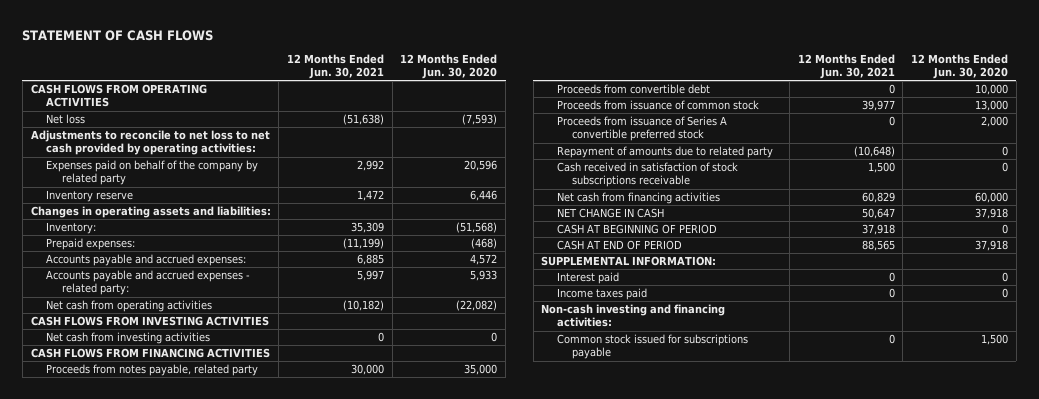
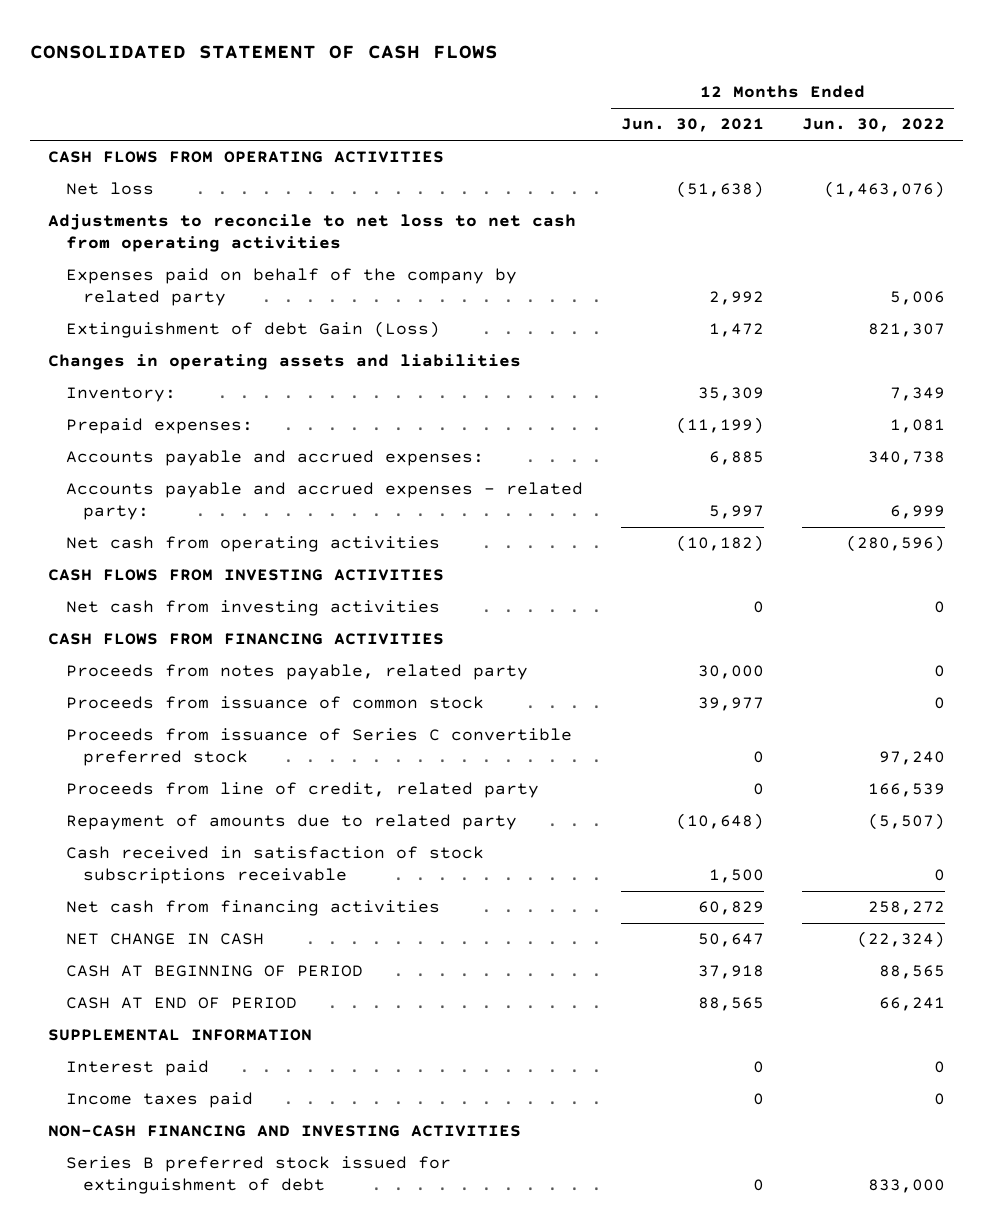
[22,29,214,41] STATEMENT OF CASH FLOWS -> [29,44,498,59] CONSOLIDATED STATEMENT OF CASH FLOWS
[400,53,498,80] 12 Months Ended Jun. 30, 2020 -> none
none -> [801,118,945,133] Jun. 30, 2022
[30,130,270,156] Adjustments to reconcile to net loss to net cash provided by operating activities: -> [48,214,577,253] Adjustments to reconcile to net loss to net cash from operating activities
[46,190,134,203] Inventory reserve -> [65,321,440,339] Extinguishment of debt Gain (Loss)
[30,206,271,219] Changes in operating assets and liabilities: -> [48,354,522,371] Changes in operating assets and liabilities
[556,84,710,95] Proceeds from convertible debt -> none
[556,116,727,142] Proceeds from issuance of Series A convertible preferred stock -> [65,728,572,767] Proceeds from issuance of Series C convertible preferred stock
none -> [65,782,539,799] Proceeds from line of credit, related party
[541,256,717,267] SUPPLEMENTAL INFORMATION: -> [48,1029,313,1042] SUPPLEMENTAL INFORMATION
[541,304,726,328] Non-cash investing and financing activities: -> [48,1125,522,1138] NON-CASH FINANCING AND INVESTING ACTIVITIES
[556,334,748,360] Common stock issued for subscriptions payable -> [65,1156,451,1195] Series B preferred stock issued for extinguishment of debt

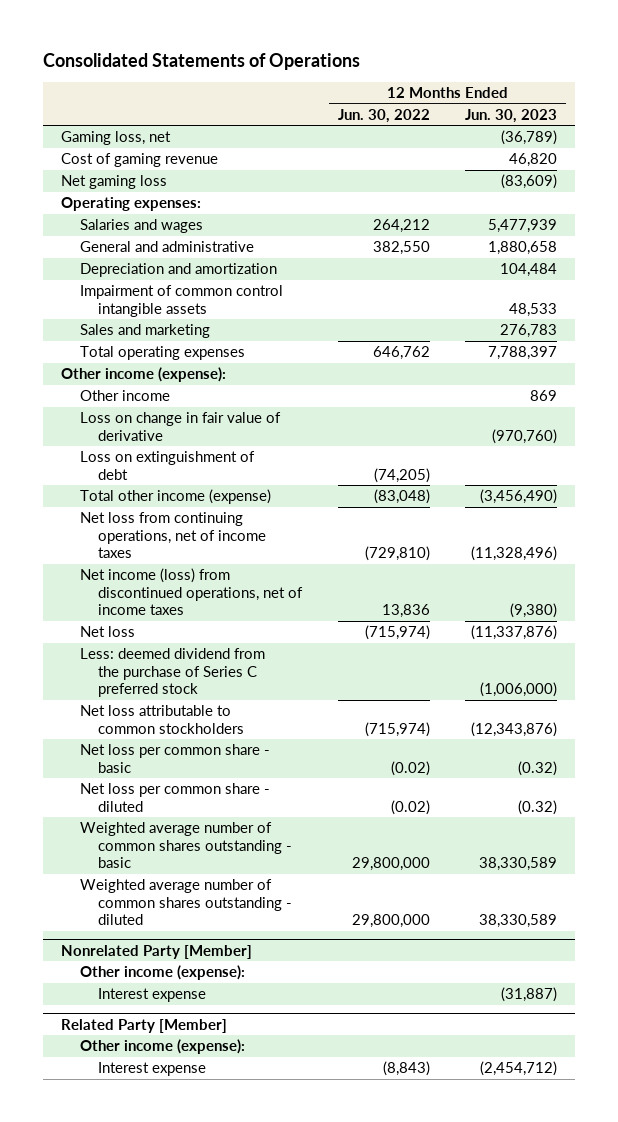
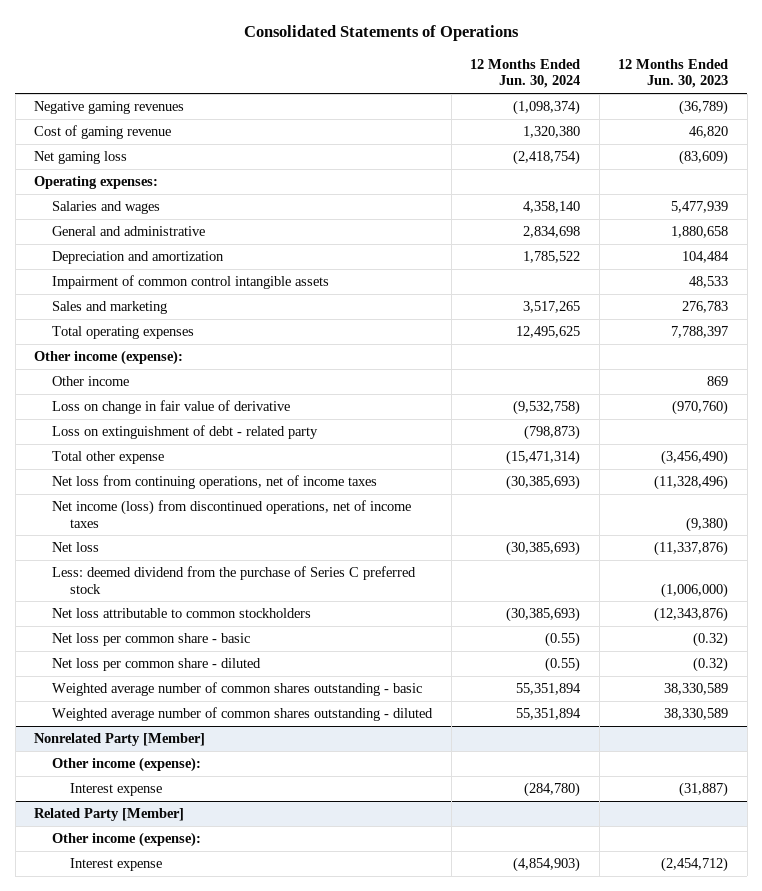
[337,108,430,123] Jun. 30, 2022 -> none
none -> [470,58,581,89] 12 Months Ended Jun. 30, 2024
[61,131,172,146] Gaming loss, net -> [34,101,185,115] Negative gaming revenues
[79,451,255,480] Loss on extinguishment of debt -> [52,425,319,440] Loss on extinguishment of debt - related party
[79,489,271,505] Total other income (expense) -> [52,451,165,465] Total other expense

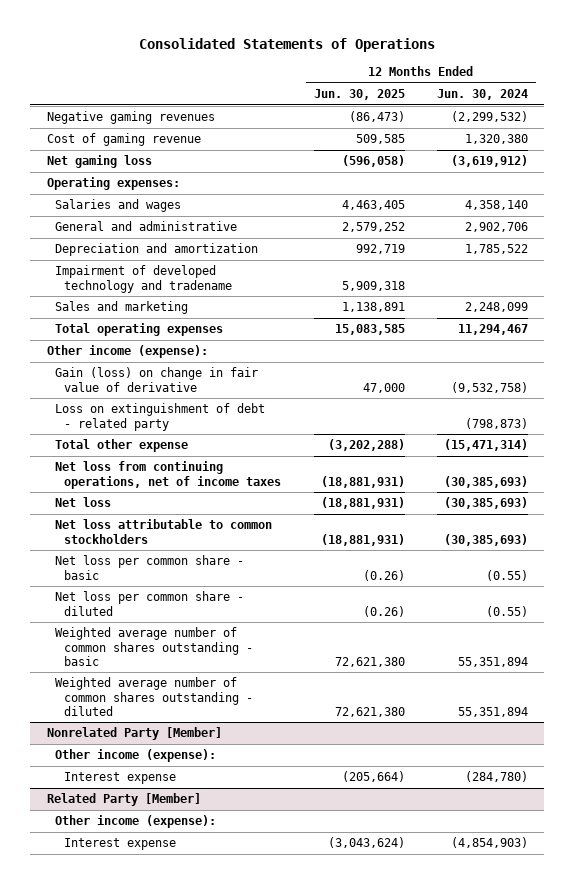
[618,58,729,89] 12 Months Ended Jun. 30, 2023 -> none
none -> [313,89,405,101] Jun. 30, 2025
[513,100,581,116] (1,098,374) -> [451,111,529,123] (2,299,532)
[513,150,581,166] (2,418,754) -> [451,155,529,168] (3,619,912)
[523,226,581,239] 2,834,698 -> [465,222,529,233] 2,902,706
[52,275,330,290] Impairment of common control intangible assets -> [55,265,233,293] Impairment of developed technology and tradename
[523,301,581,314] 3,517,265 -> [465,302,529,313] 2,248,099
[516,326,581,339] 12,495,625 -> [458,324,529,336] 11,294,467
[52,376,130,387] Other income -> none
[52,400,291,415] Loss on change in fair value of derivative -> [55,367,259,392] Gain (loss) on change in fair value of derivative
[52,500,412,528] Net income (loss) from discontinued operations, net of income taxes -> none
[52,566,417,594] Less: deemed dividend from the purchase of Series C preferred stock -> none

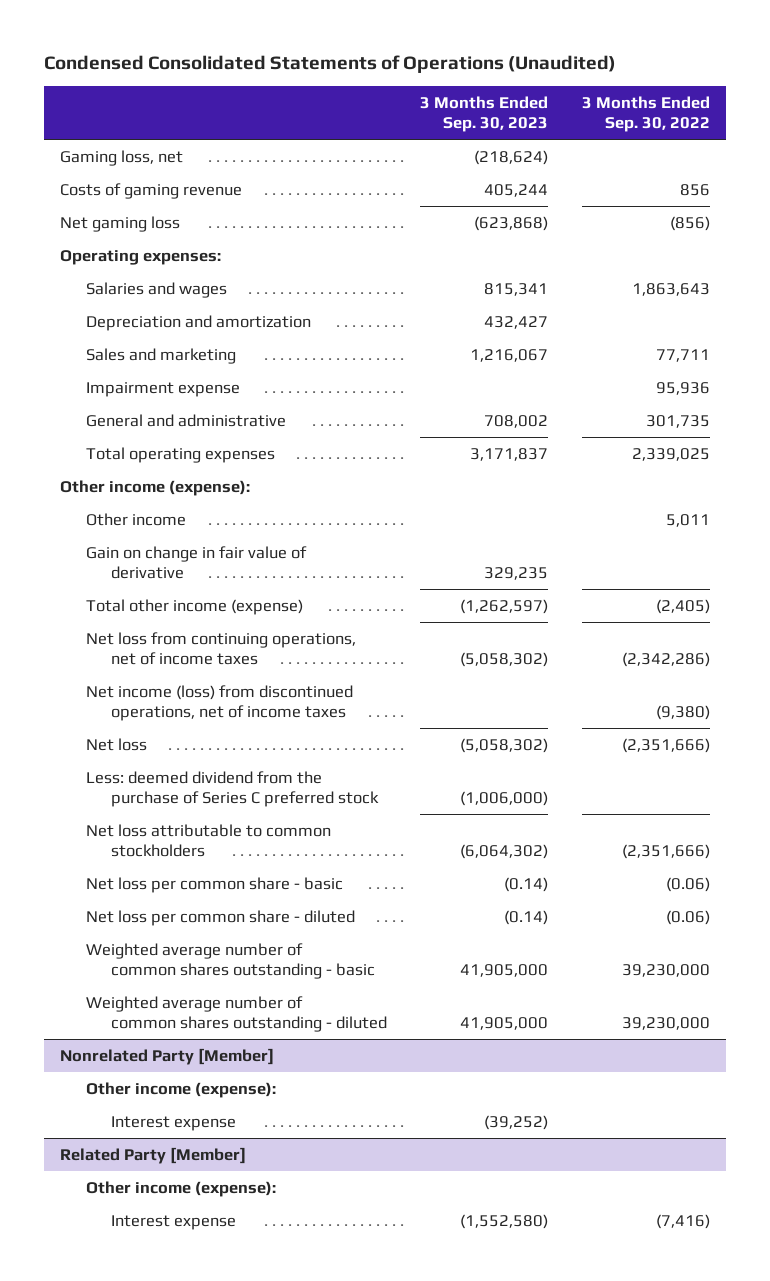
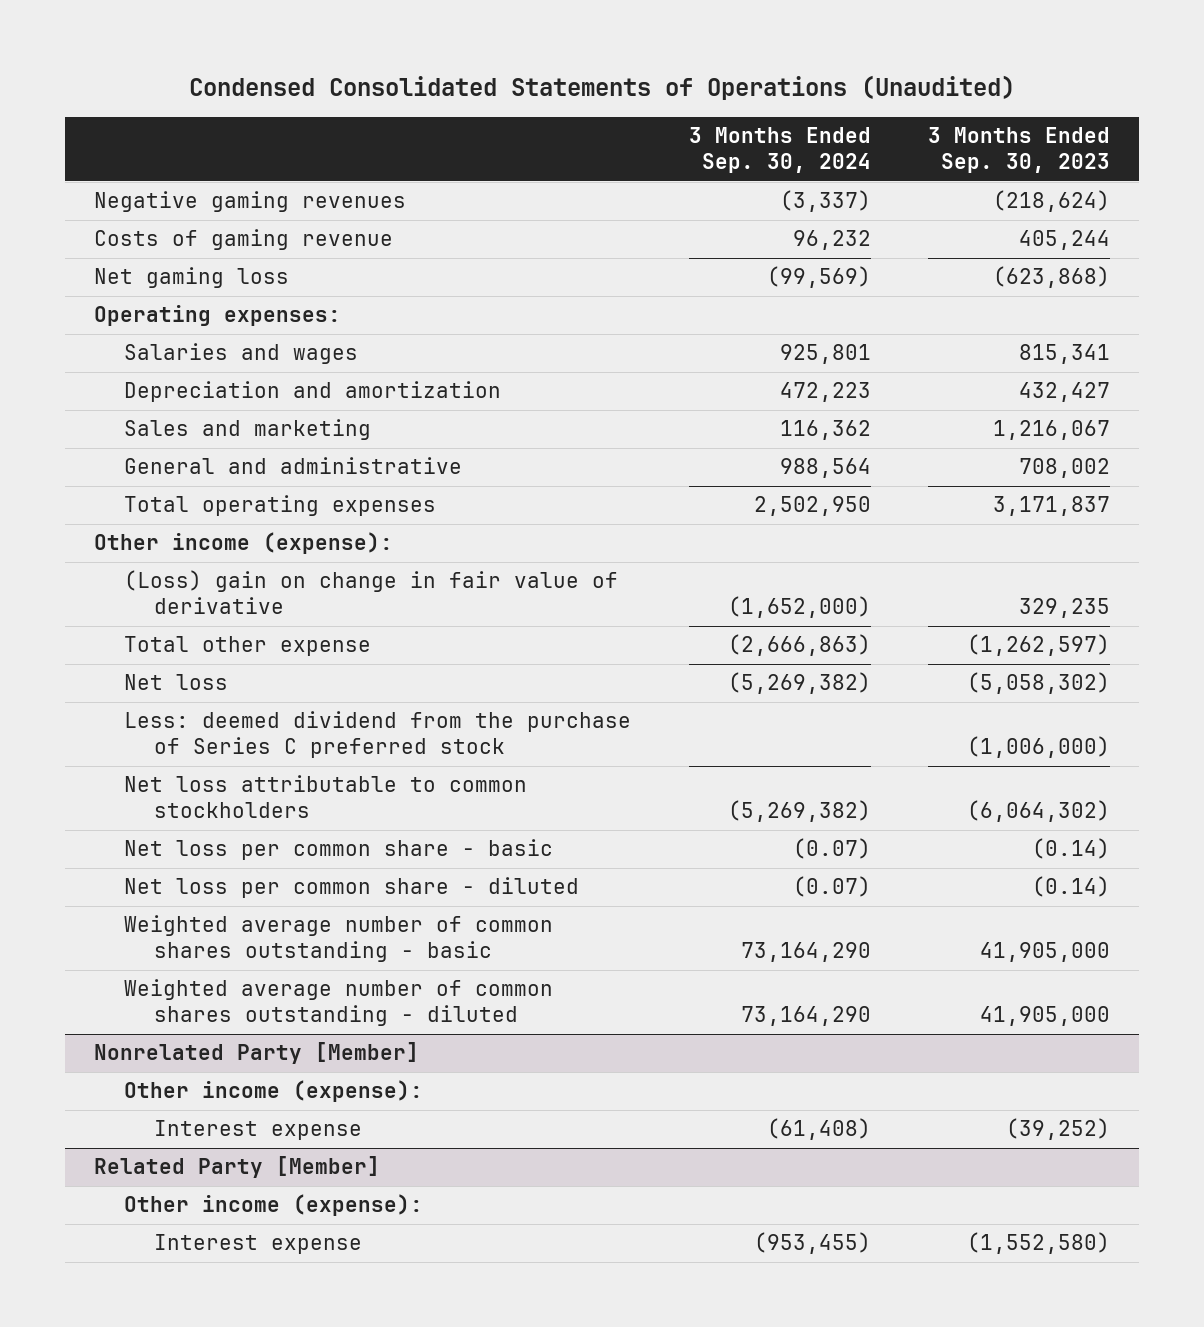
[581,95,710,133] 3 Months Ended Sep. 30, 2022 -> none
none -> [688,126,871,173] 3 Months Ended Sep. 30, 2024
[60,149,184,166] Gaming loss, net -> [93,191,406,213] Negative gaming revenues
[85,381,240,397] Impairment expense -> none
[85,512,186,526] Other income -> none
[85,631,356,666] Net loss from continuing operations, net of income taxes -> none
[85,684,353,722] Net income (loss) from discontinued operations, net of income taxes -> none
[85,545,307,580] Gain on change in fair value of derivative -> [123,570,618,615] (Loss) gain on change in fair value of derivative
[85,598,303,615] Total other income (expense) -> [123,636,371,657] Total other expense

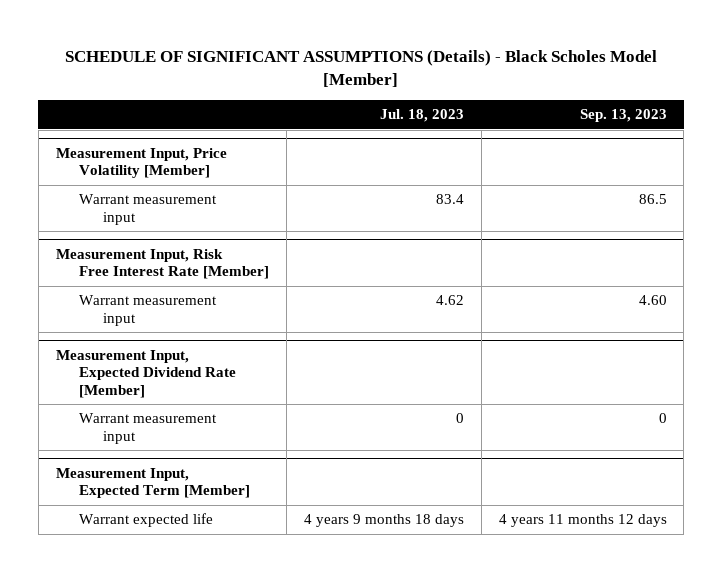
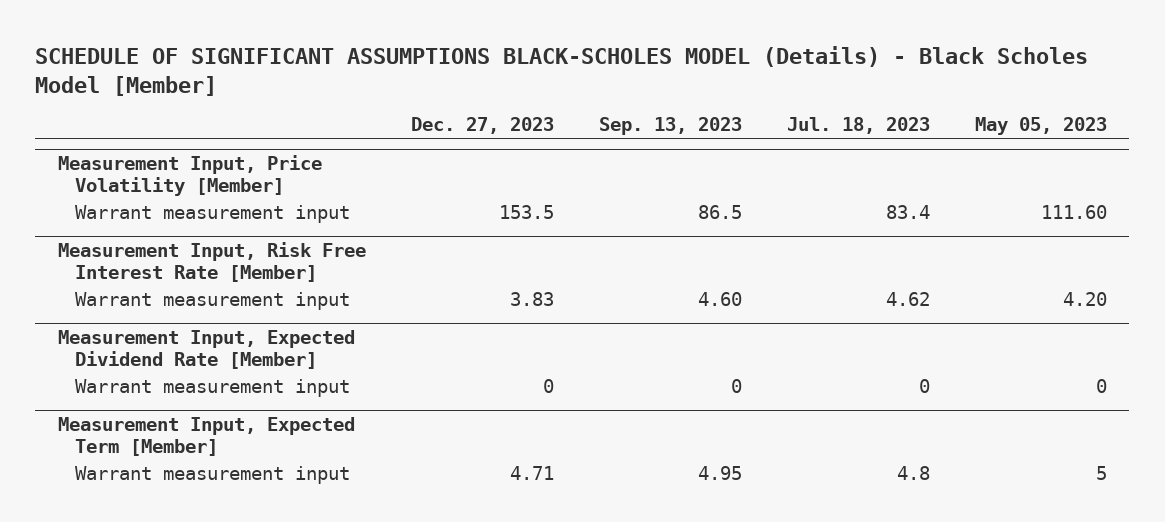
[65,49,658,87] SCHEDULE OF SIGNIFICANT ASSUMPTIONS (Details) - Black Scholes Model [Member] -> [35,45,1089,96] SCHEDULE OF SIGNIFICANT ASSUMPTIONS BLACK-SCHOLES MODEL (Details) - Black Scholes Model [Member]
none -> [410,117,554,135] Dec. 27, 2023
none -> [974,117,1107,136] May 05, 2023
[79,513,214,528] Warrant expected life -> none
none -> [75,466,351,485] Warrant measurement input

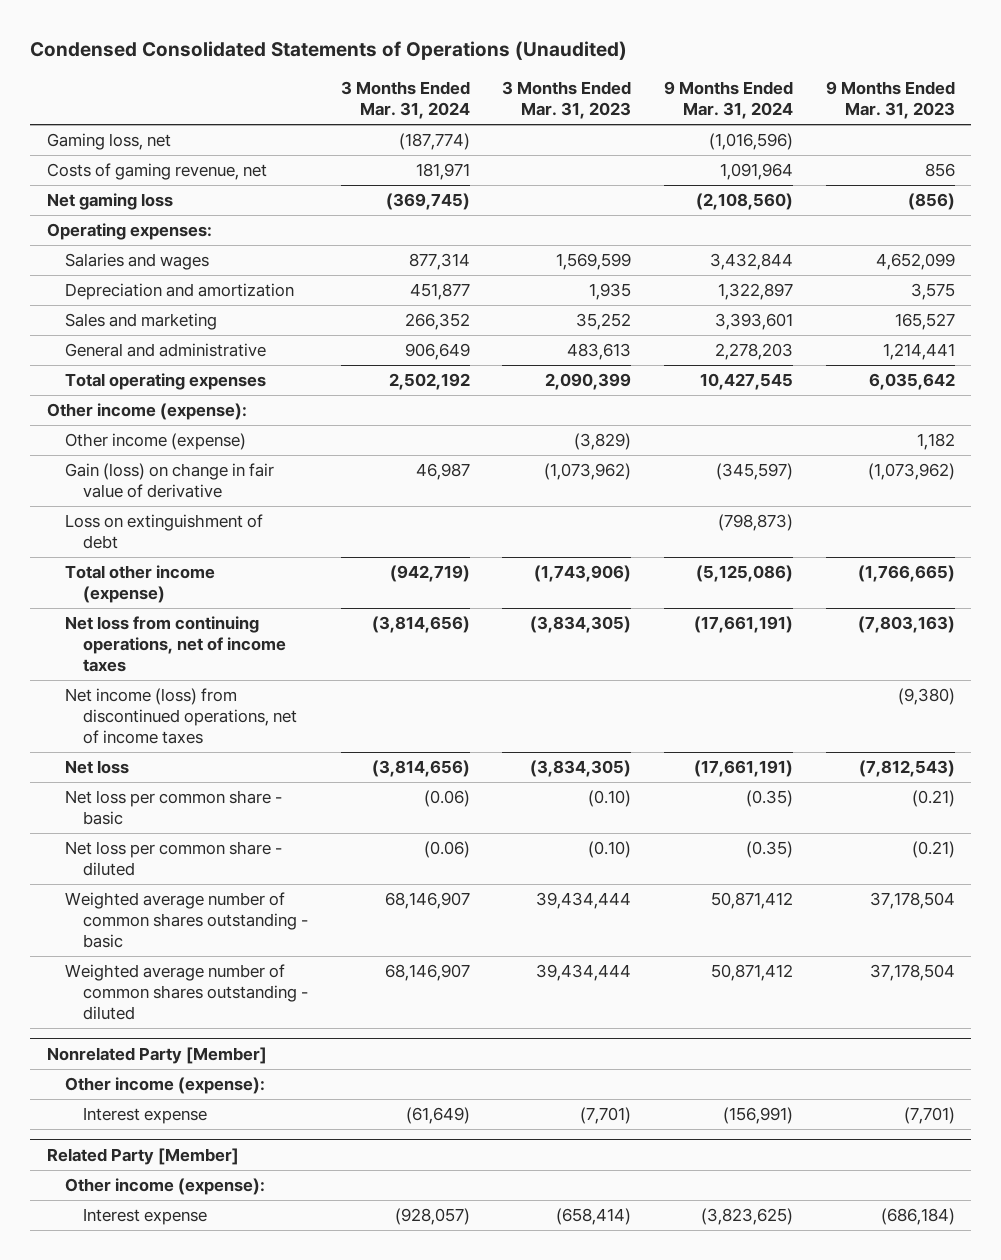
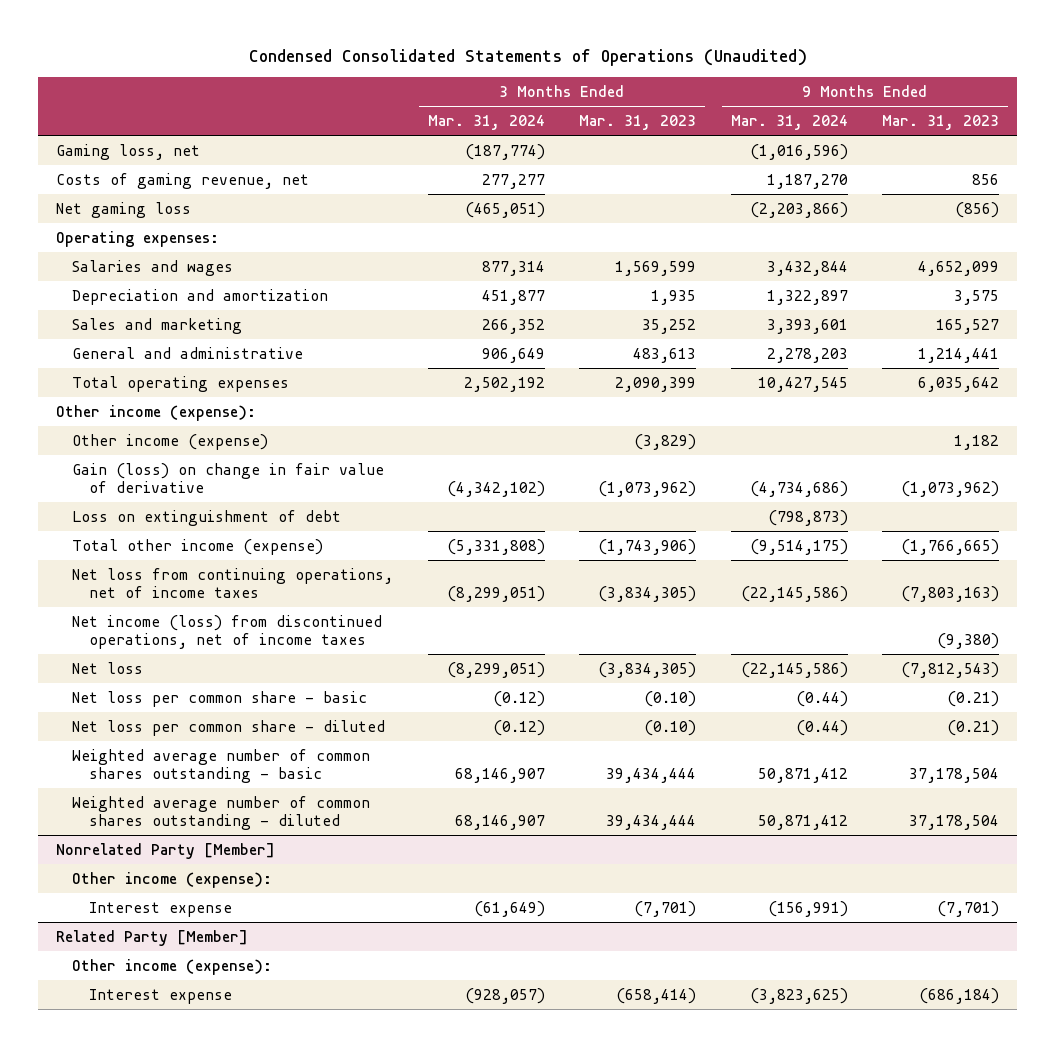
[415,163,470,181] 181,971 -> [481,173,545,189] 277,277
[720,163,794,181] 1,091,964 -> [766,173,848,189] 1,187,270
[385,193,470,211] (369,745) -> [464,201,545,218] (465,051)
[696,193,794,211] (2,108,560) -> [749,201,848,218] (2,203,866)
[415,463,470,481] 46,987 -> [446,481,545,498] (4,342,102)
[716,463,794,481] (345,597) -> [749,481,848,498] (4,734,686)
[389,565,470,583] (942,719) -> [446,538,545,555] (5,331,808)
[696,565,794,583] (5,125,086) -> [749,538,848,555] (9,514,175)
[371,616,470,634] (3,814,656) -> [446,586,545,603] (8,299,051)
[694,616,794,634] (17,661,191) -> [740,586,848,603] (22,145,586)
[371,760,470,778] (3,814,656) -> [446,661,545,678] (8,299,051)
[694,760,794,778] (17,661,191) -> [740,661,848,678] (22,145,586)
[423,790,470,808] (0.06) -> [492,690,545,707] (0.12)
[746,790,794,808] (0.35) -> [795,690,848,707] (0.44)
[423,841,470,859] (0.06) -> [492,719,545,736] (0.12)
[746,841,794,859] (0.35) -> [795,719,848,736] (0.44)

